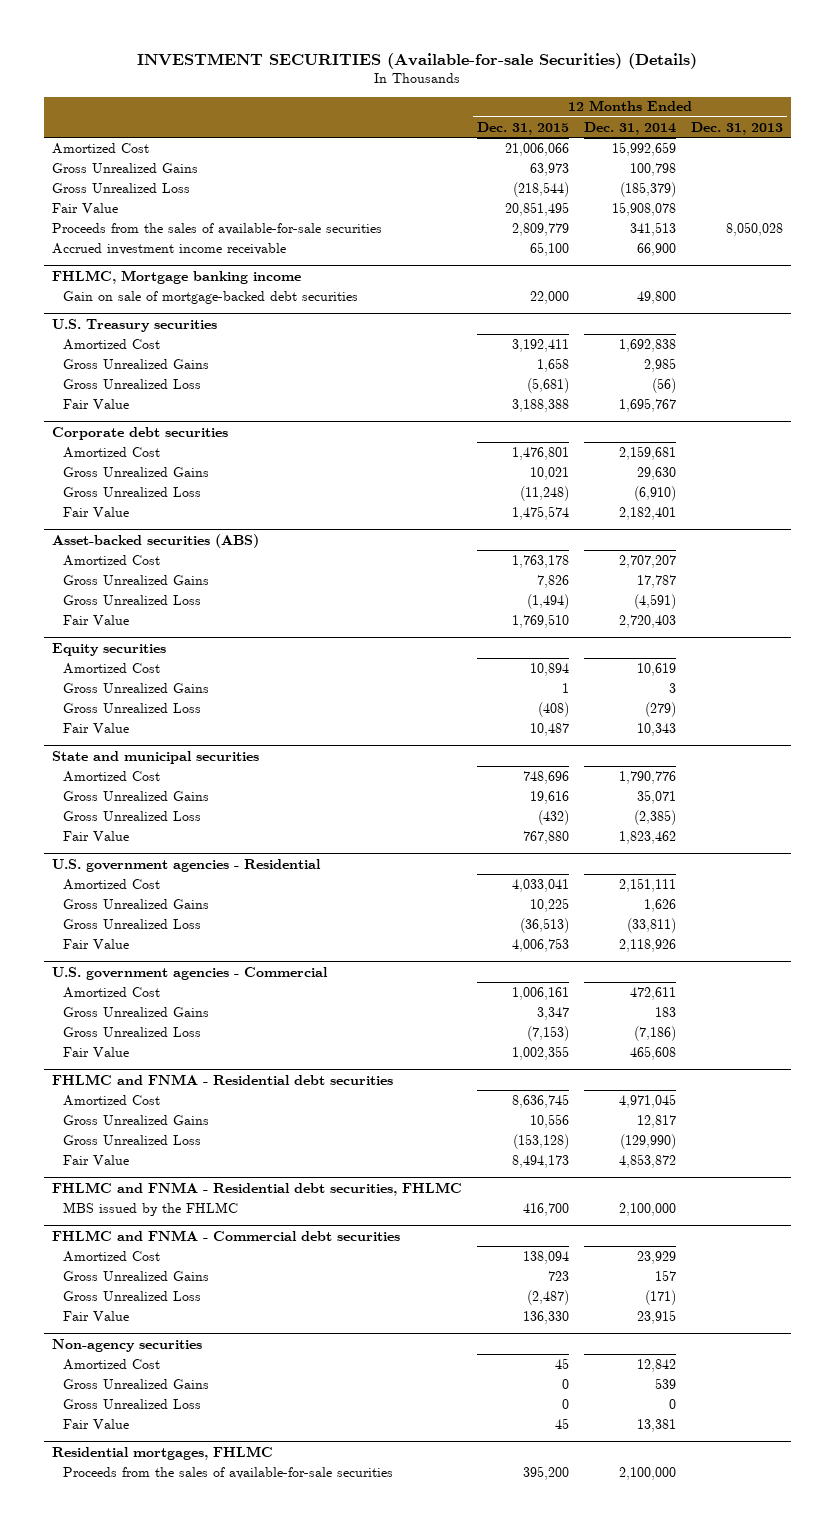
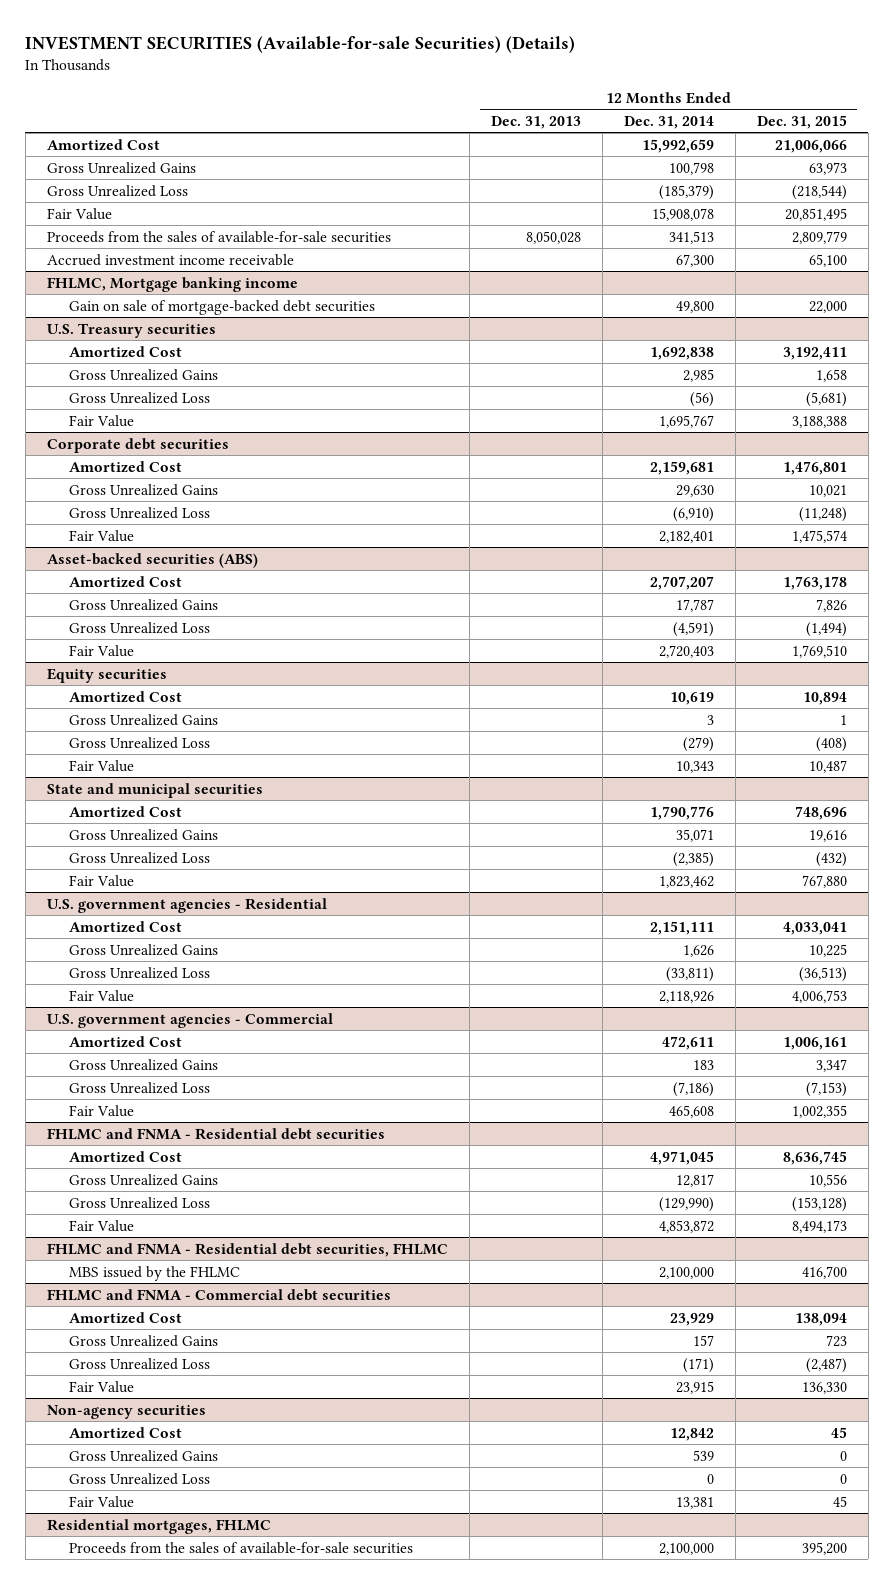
[636,242,676,256] 66,900 -> [675,253,714,267] 67,300

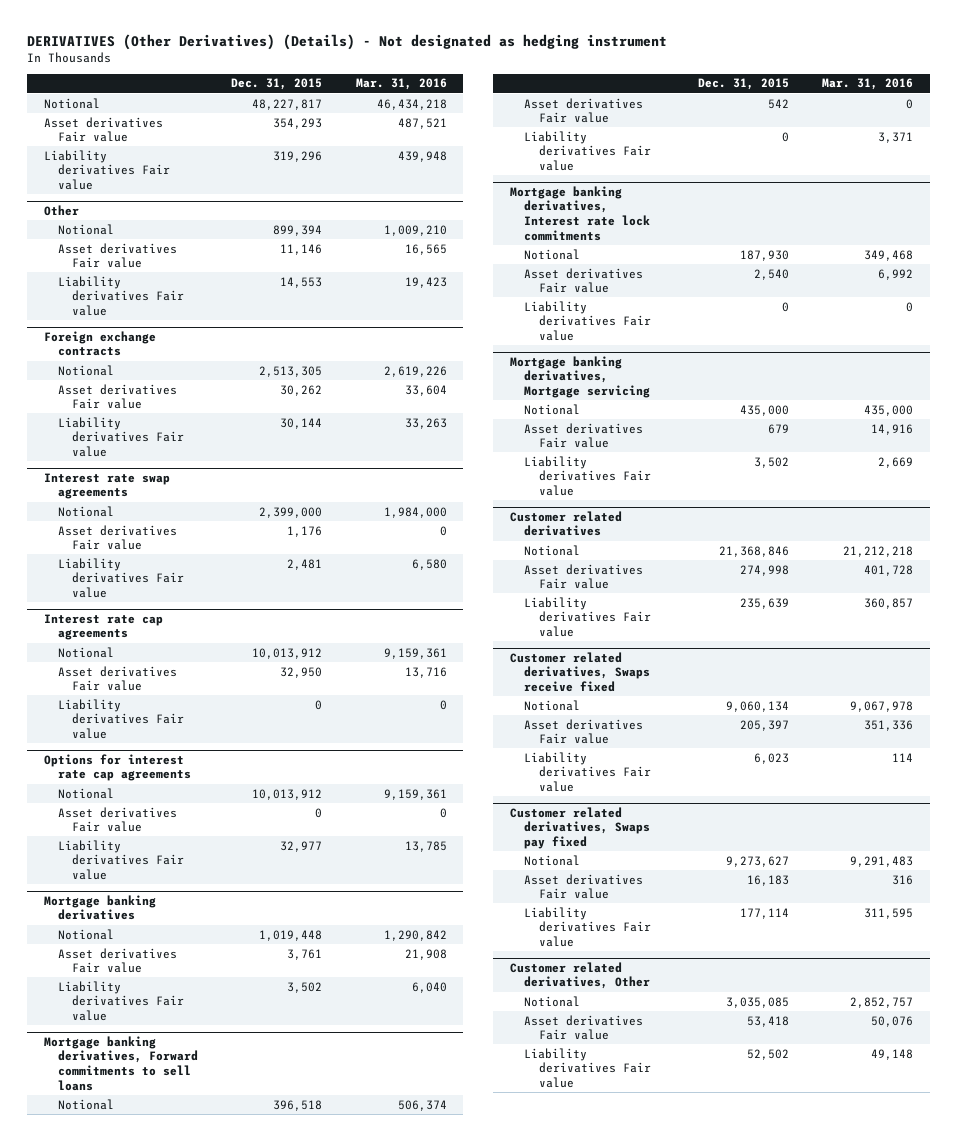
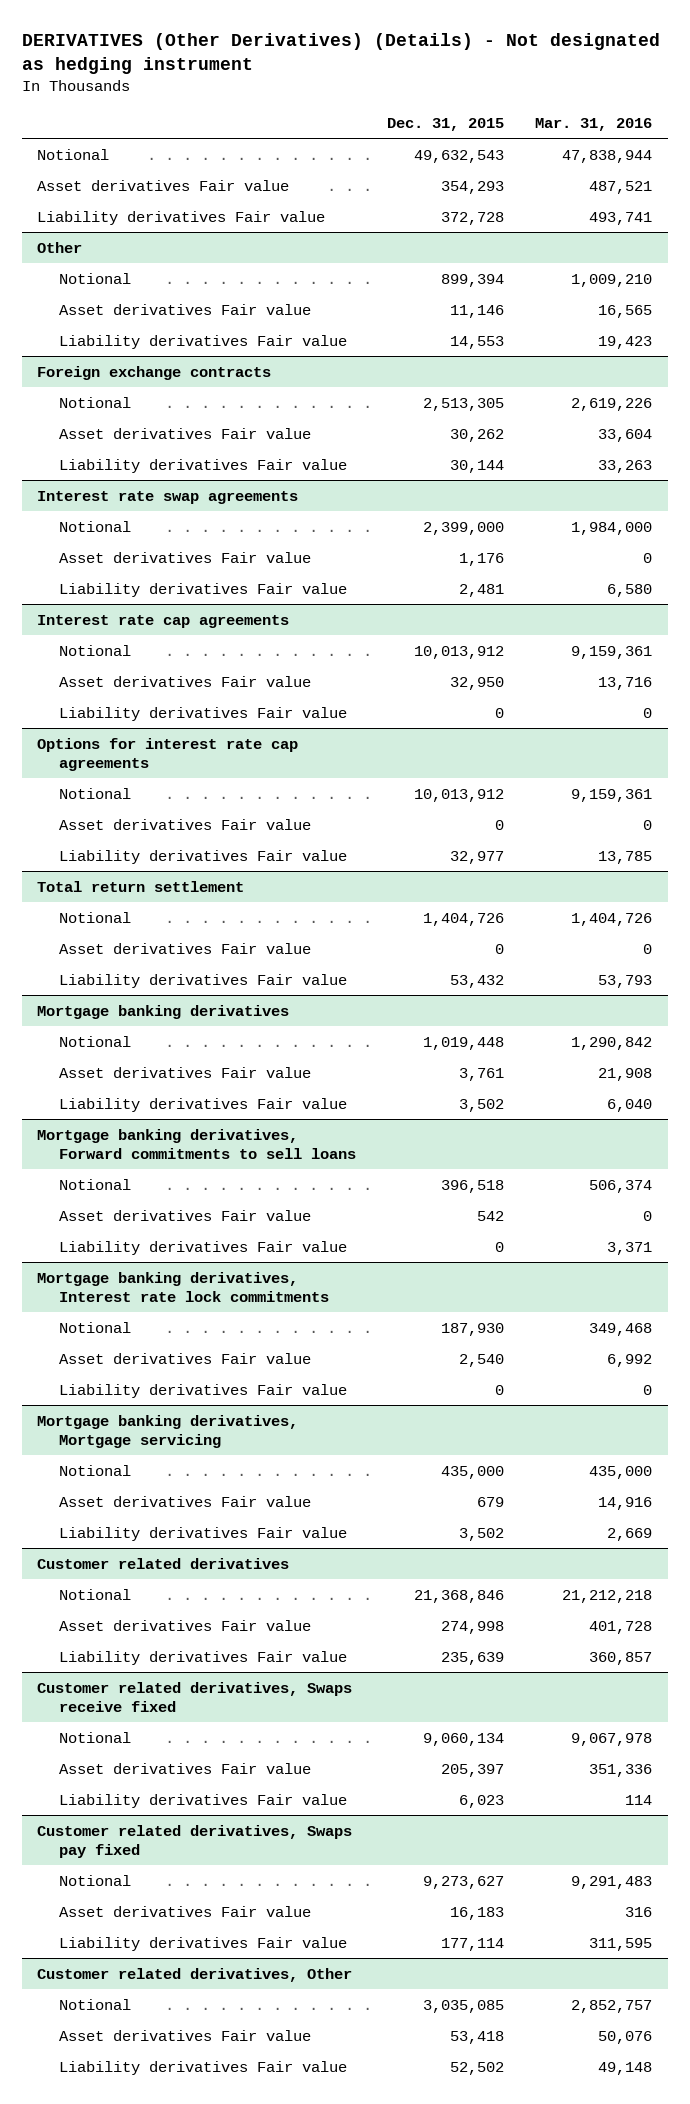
[252,98,323,110] 48,227,817 -> [414,149,505,163] 49,632,543
[376,98,447,110] 46,434,218 -> [562,149,653,163] 47,838,944
[273,150,323,162] 319,296 -> [441,211,505,225] 372,728
[397,150,447,162] 439,948 -> [589,211,653,225] 493,741
none -> [37,880,245,892] Total return settlement
none -> [59,911,132,923] Notional
none -> [59,942,312,954] Asset derivatives Fair value
none -> [59,973,348,988] Liability derivatives Fair value

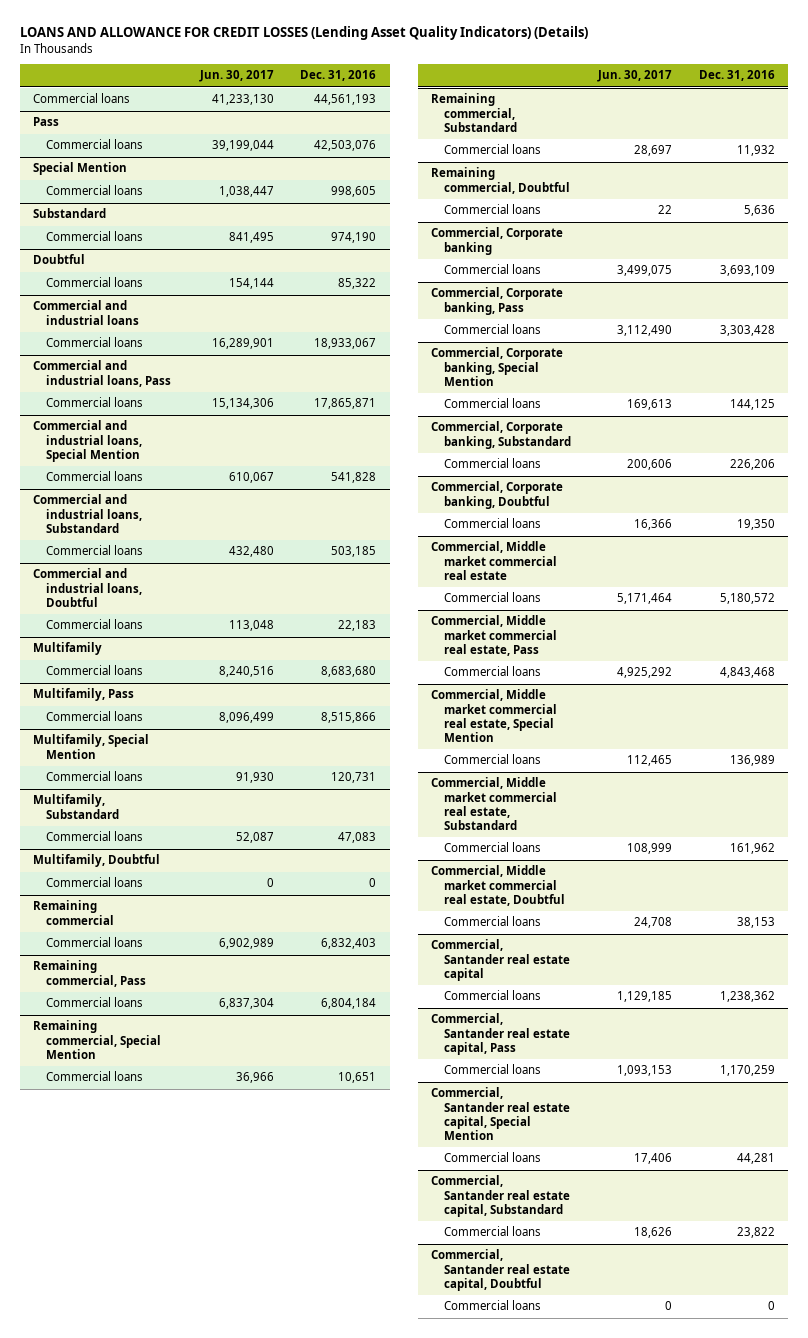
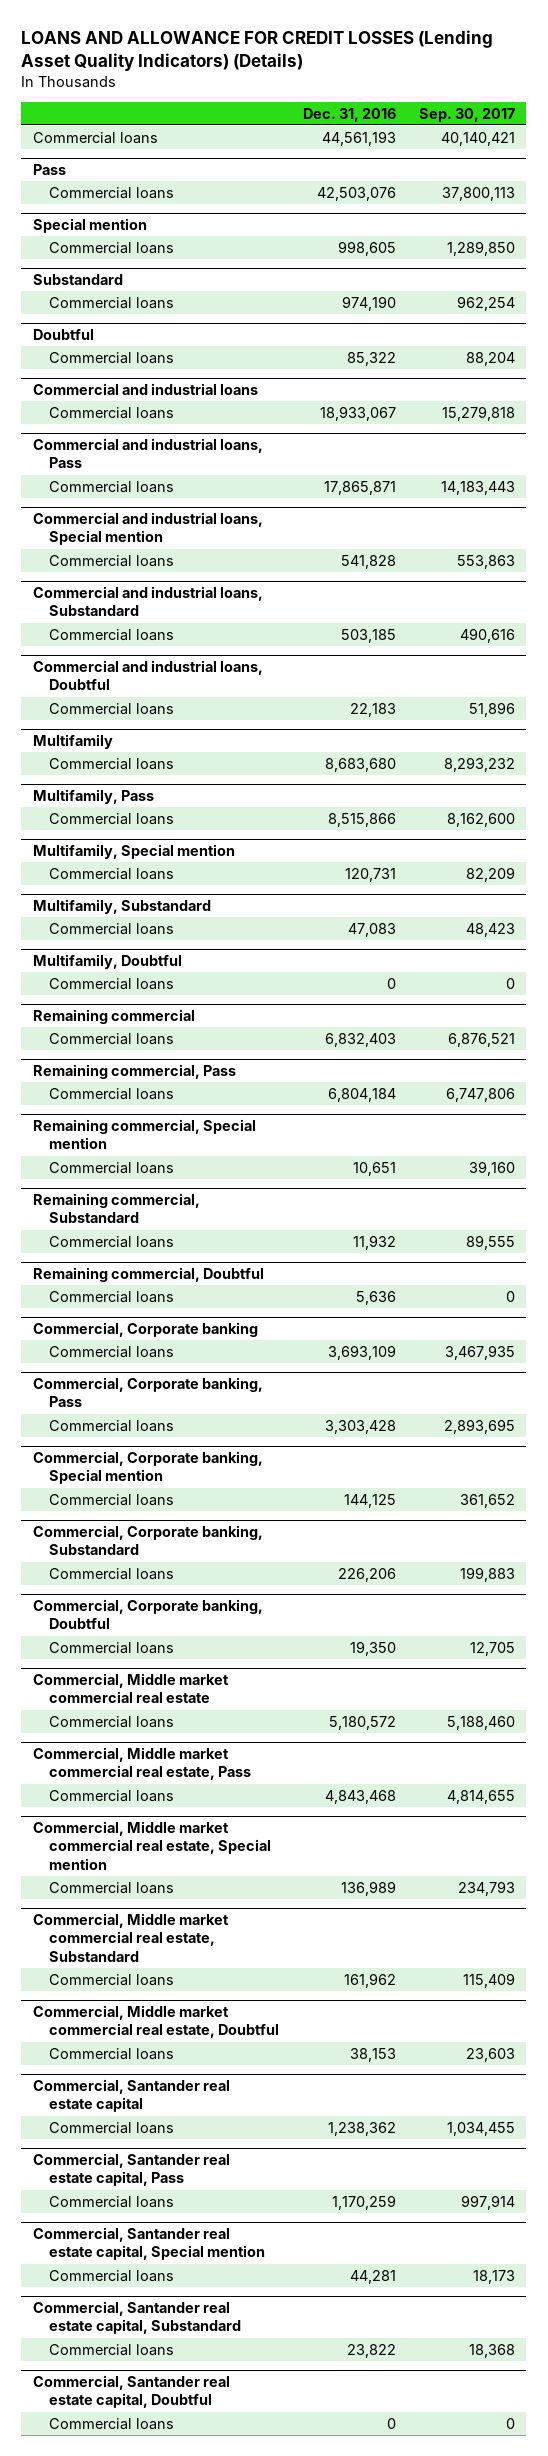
[198,70,274,83] Jun. 30, 2017 -> none
none -> [418,107,515,122] Sep. 30, 2017
[33,162,128,176] Special Mention -> [32,218,147,234] Special mention
[33,420,142,462] Commercial and industrial loans, Special Mention -> [32,512,263,546] Commercial and industrial loans, Special mention
[33,734,150,759] Multifamily, Special Mention -> [32,844,235,860] Multifamily, Special mention
[33,1020,161,1059] Remaining commercial, Special Mention -> [32,1119,256,1150] Remaining commercial, Special mention
[431,347,564,386] Commercial, Corporate banking, Special Mention -> [32,1451,263,1485] Commercial, Corporate banking, Special mention
[431,689,558,742] Commercial, Middle market commercial real estate, Special Mention -> [32,1821,272,1870] Commercial, Middle market commercial real estate, Special mention
[431,1087,571,1140] Commercial, Santander real estate capital, Special Mention -> [32,2227,266,2261] Commercial, Santander real estate capital, Special mention

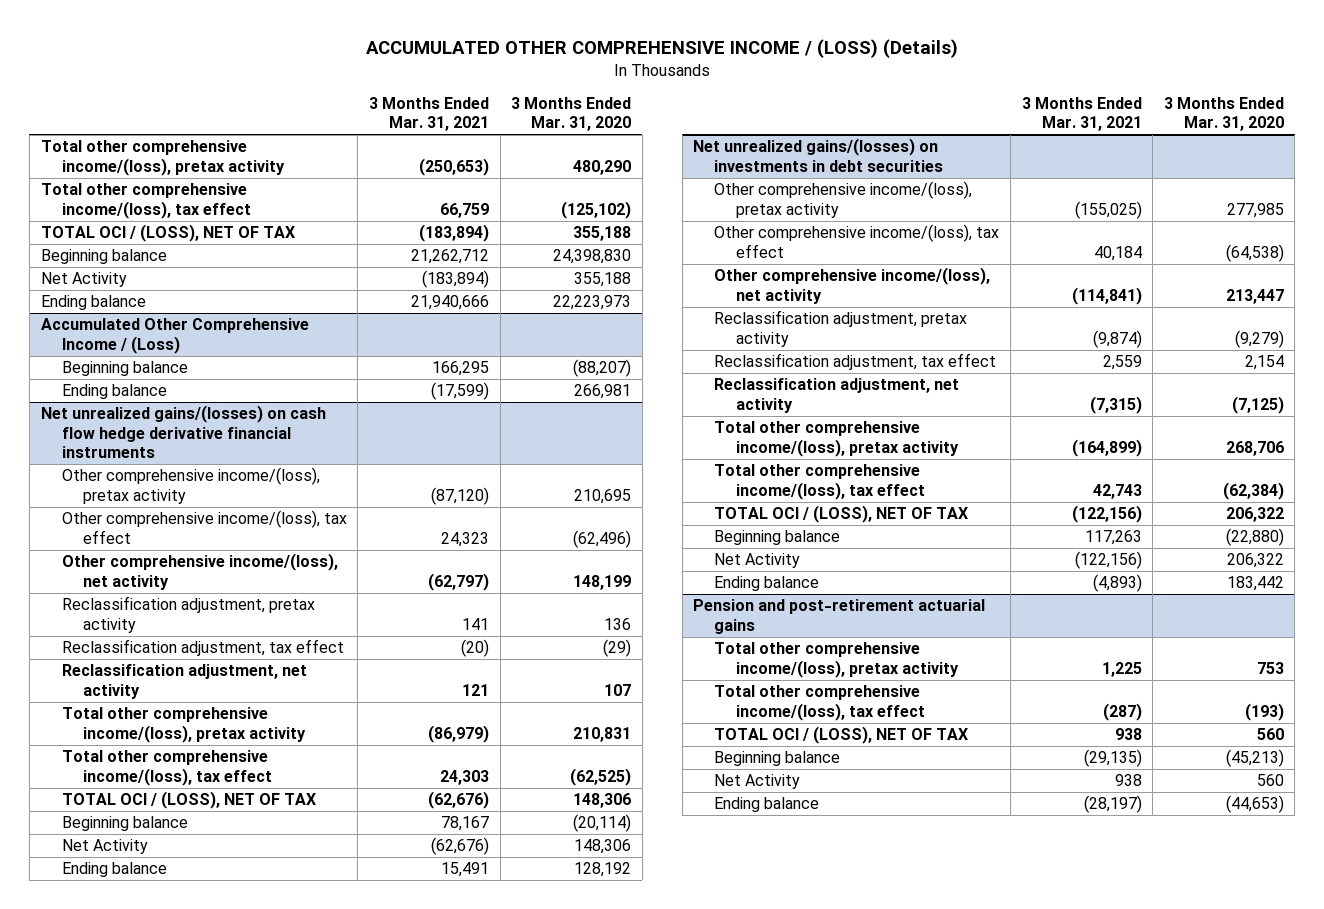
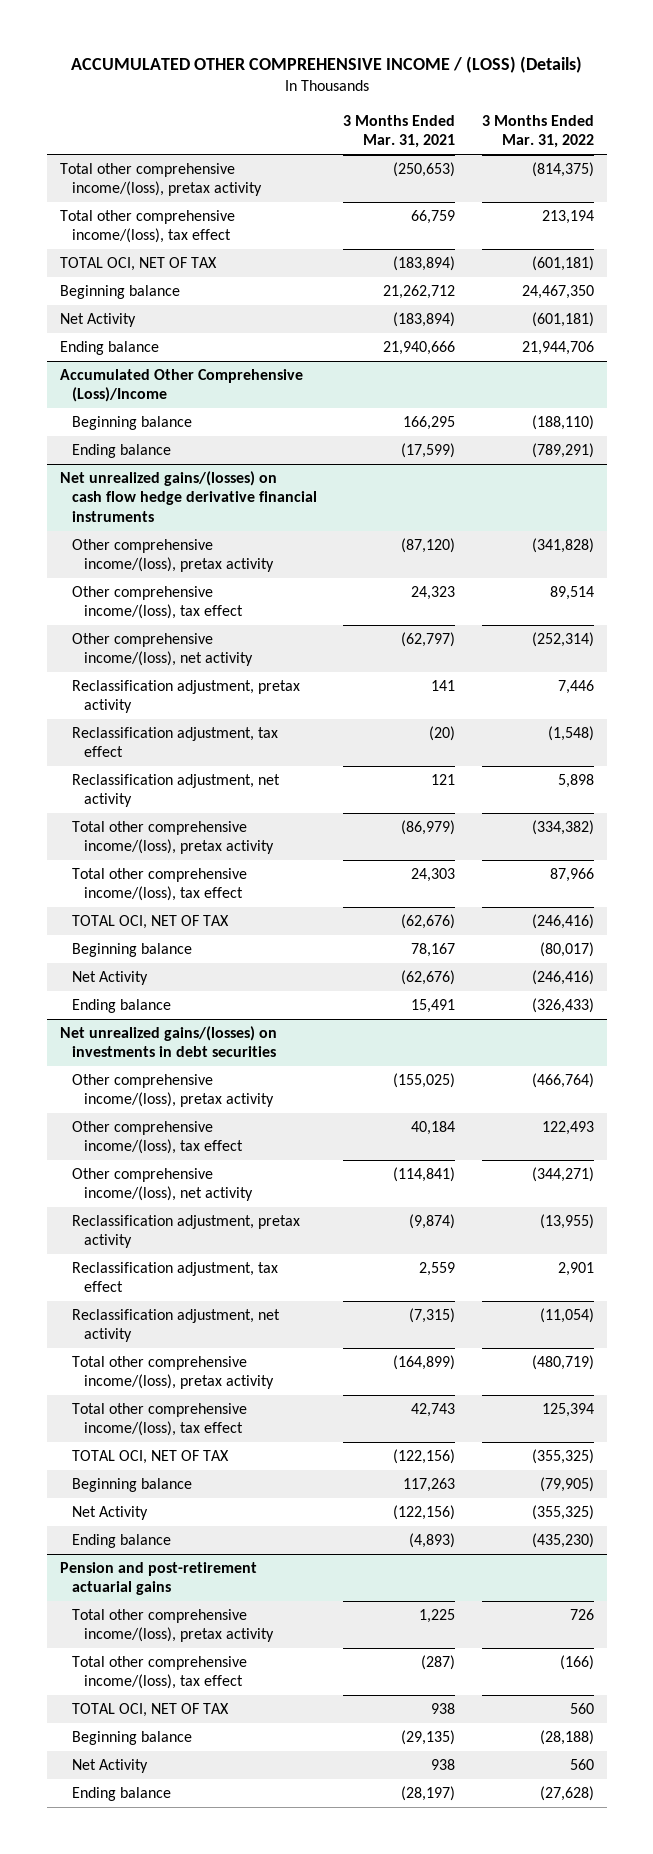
[511,96,632,132] 3 Months Ended Mar. 31, 2020 -> none
none -> [481,114,594,148] 3 Months Ended Mar. 31, 2022
[40,224,295,243] TOTAL OCI / (LOSS), NET OF TAX -> [59,256,217,271] TOTAL OCI, NET OF TAX
[40,318,309,354] Accumulated Other Comprehensive Income / (Loss) -> [59,368,303,403] Accumulated Other Comprehensive (Loss)/Income
[61,791,316,810] TOTAL OCI / (LOSS), NET OF TAX -> [72,914,230,929] TOTAL OCI, NET OF TAX
[714,505,969,524] TOTAL OCI / (LOSS), NET OF TAX -> [72,1449,230,1464] TOTAL OCI, NET OF TAX
[714,726,969,745] TOTAL OCI / (LOSS), NET OF TAX -> [72,1702,230,1717] TOTAL OCI, NET OF TAX

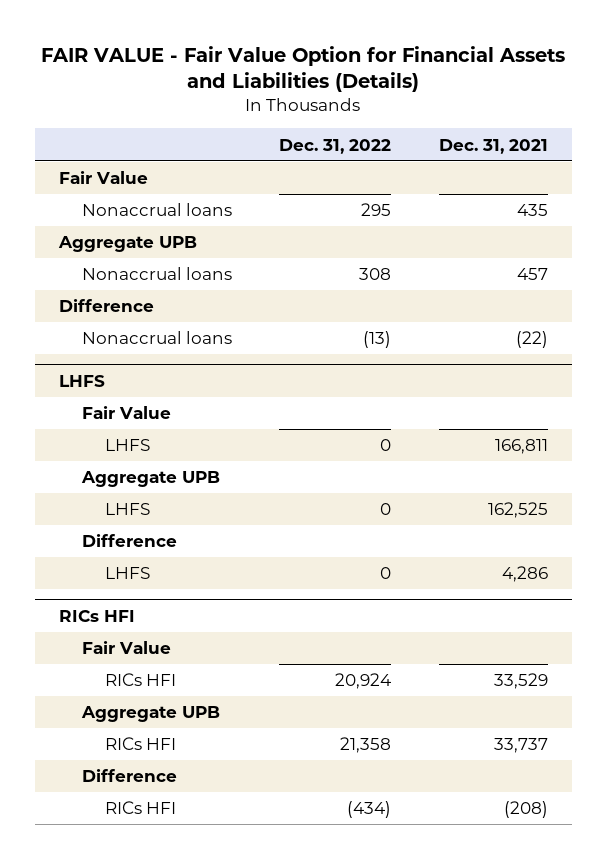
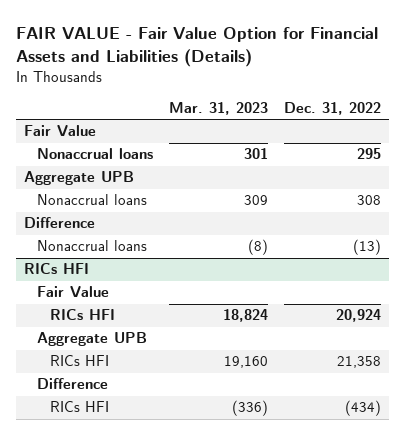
[438,138,548,154] Dec. 31, 2021 -> none
none -> [169,101,269,115] Mar. 31, 2023
[58,375,105,388] LHFS -> none
[81,406,171,420] Fair Value -> none
[104,439,150,452] LHFS -> none
[80,471,220,488] Aggregate UPB -> none
[104,503,150,516] LHFS -> none
[81,534,177,548] Difference -> none
[104,567,150,580] LHFS -> none

